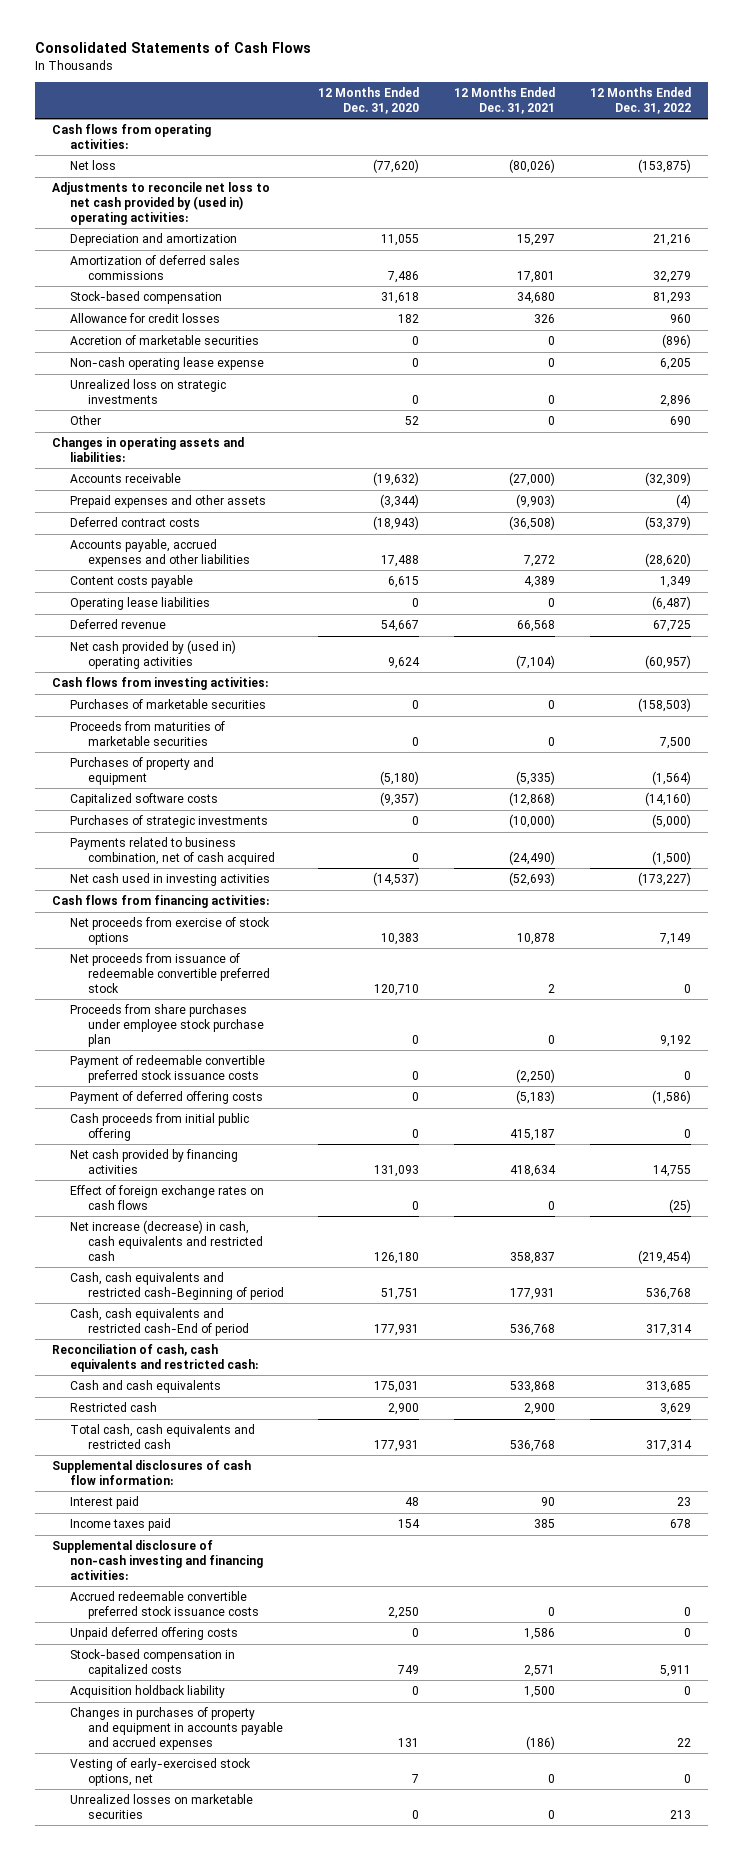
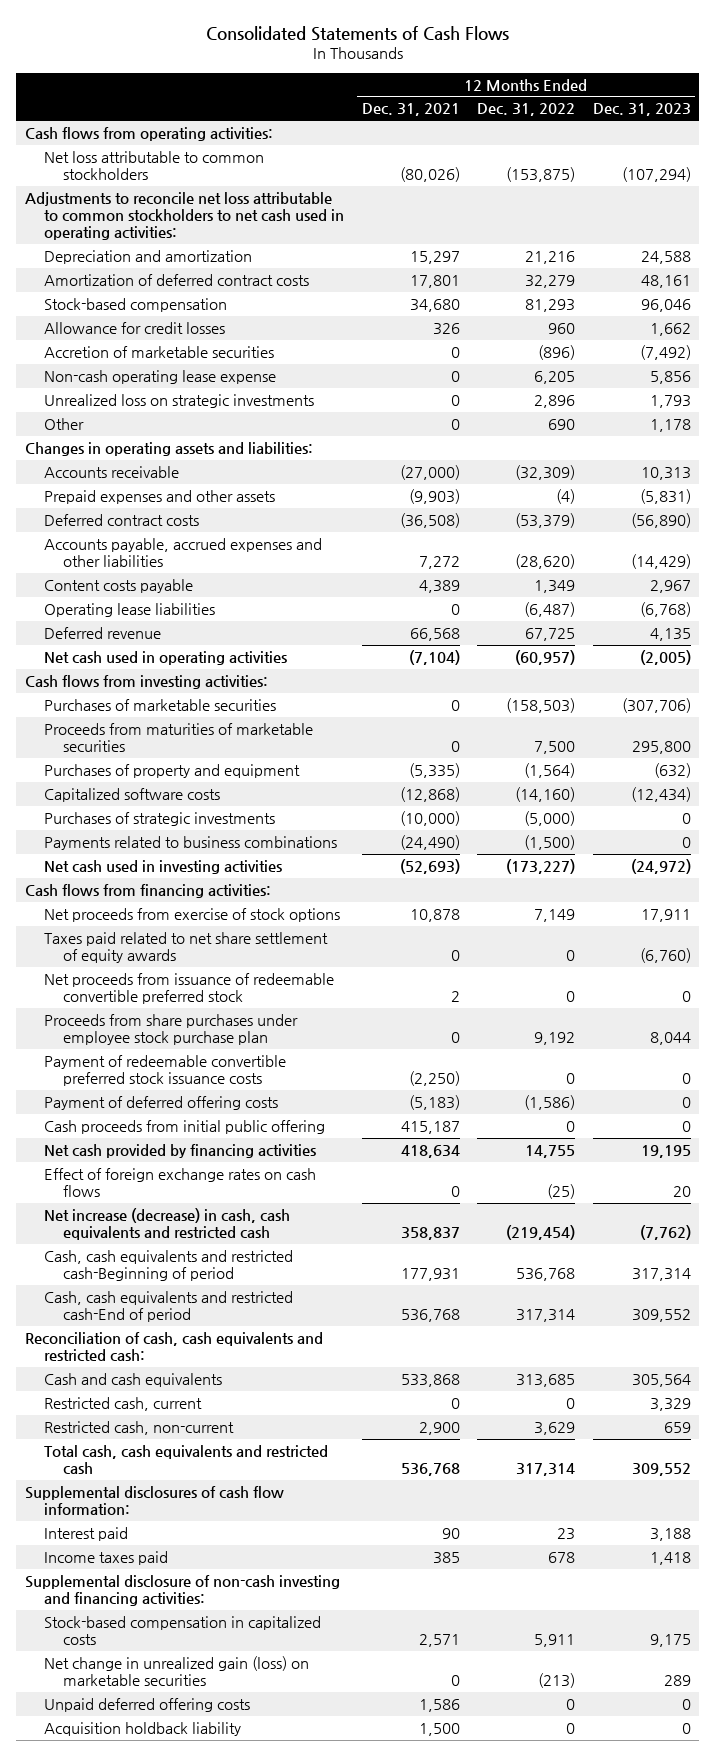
[318,87,420,114] 12 Months Ended Dec. 31, 2020 -> none
none -> [592,103,691,117] Dec. 31, 2023
[69,160,116,171] Net loss -> [44,150,265,181] Net loss attributable to common stockholders
[51,182,270,225] Adjustments to reconcile net loss to net cash provided by (used in) operating activities: -> [24,191,345,241] Adjustments to reconcile net loss attributable to common stockholders to net cash used in operating activities:
[69,255,240,280] Amortization of deferred sales commissions -> [44,273,310,286] Amortization of deferred contract costs
[69,640,236,669] Net cash provided by (used in) operating activities -> [44,650,288,665] Net cash used in operating activities
[69,837,275,865] Payments related to business combination, net of cash acquired -> [44,835,338,850] Payments related to business combinations
none -> [44,931,329,964] Taxes paid related to net share settlement of equity awards
none -> [44,1396,203,1411] Restricted cash, current
[69,1402,157,1413] Restricted cash -> [44,1420,235,1435] Restricted cash, non-current
[69,1591,259,1619] Accrued redeemable convertible preferred stock issuance costs -> none
none -> [44,1655,310,1687] Net change in unrealized gain (loss) on marketable securities
[69,1627,238,1641] Unpaid deferred offering costs -> [44,1697,251,1712] Unpaid deferred offering costs
[69,1707,283,1750] Changes in purchases of property and equipment in accounts payable and accrued expenses -> none
[69,1758,251,1786] Vesting of early-exercised stock options, net -> none
[69,1794,253,1819] Unrealized losses on marketable securities -> none

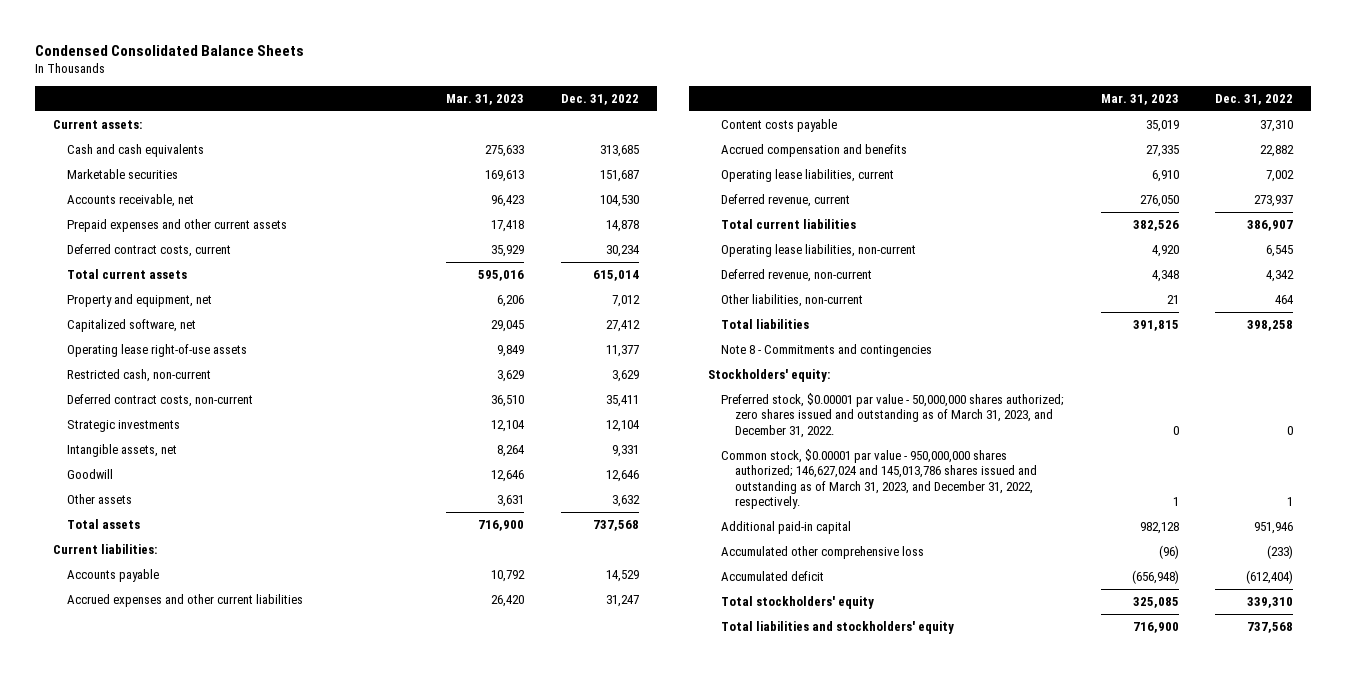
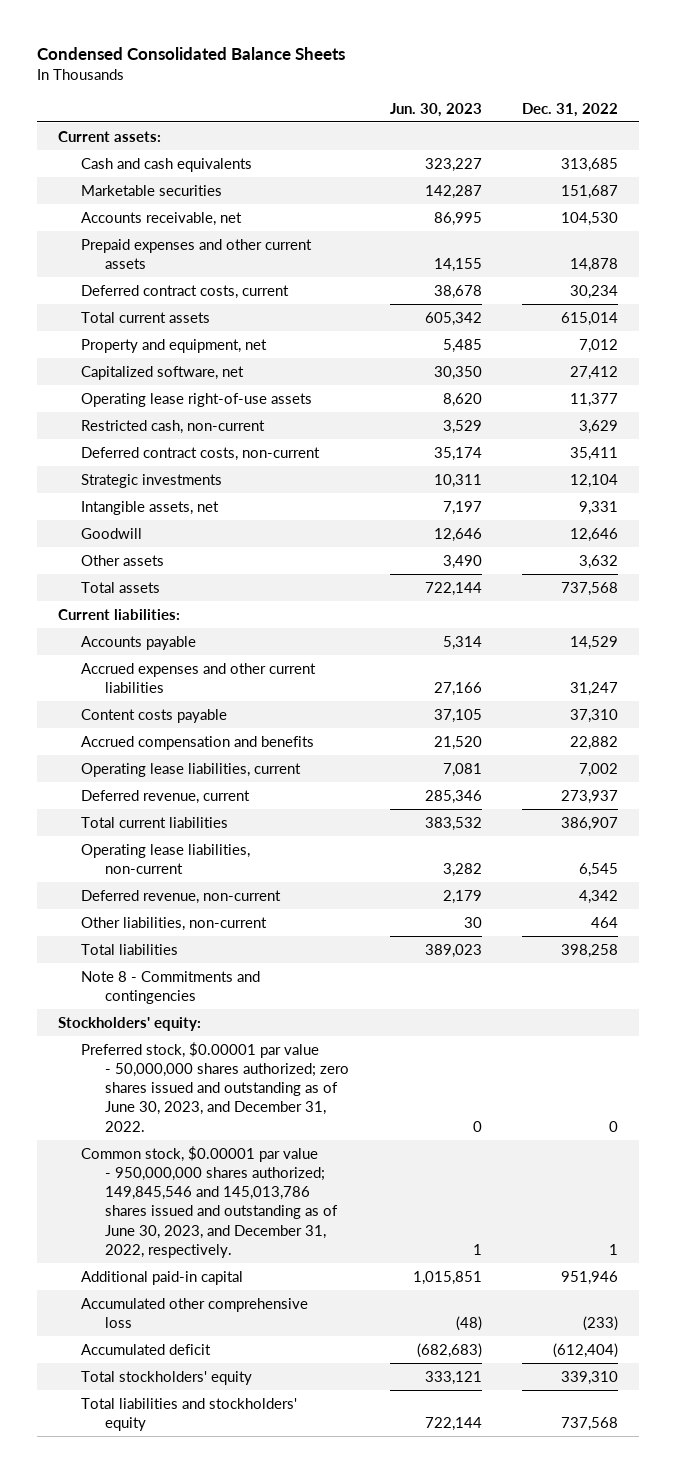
[446,94,525,106] Mar. 31, 2023 -> none
none -> [389,102,482,117] Jun. 30, 2023
[721,392,1065,438] Preferred stock, $0.00001 par value - 50,000,000 shares authorized; zero shares issued and outstanding as of March 31, 2023, and December 31, 2022. -> [81,1041,349,1132] Preferred stock, $0.00001 par value - 50,000,000 shares authorized; zero shares issued and outstanding as of June 30, 2023, and December 31, 2022.
[721,448,1038,510] Common stock, $0.00001 par value - 950,000,000 shares authorized; 146,627,024 and 145,013,786 shares issued and outstanding as of March 31, 2023, and December 31, 2022, respectively. -> [81,1145,338,1258] Common stock, $0.00001 par value - 950,000,000 shares authorized; 149,845,546 and 145,013,786 shares issued and outstanding as of June 30, 2023, and December 31, 2022, respectively.

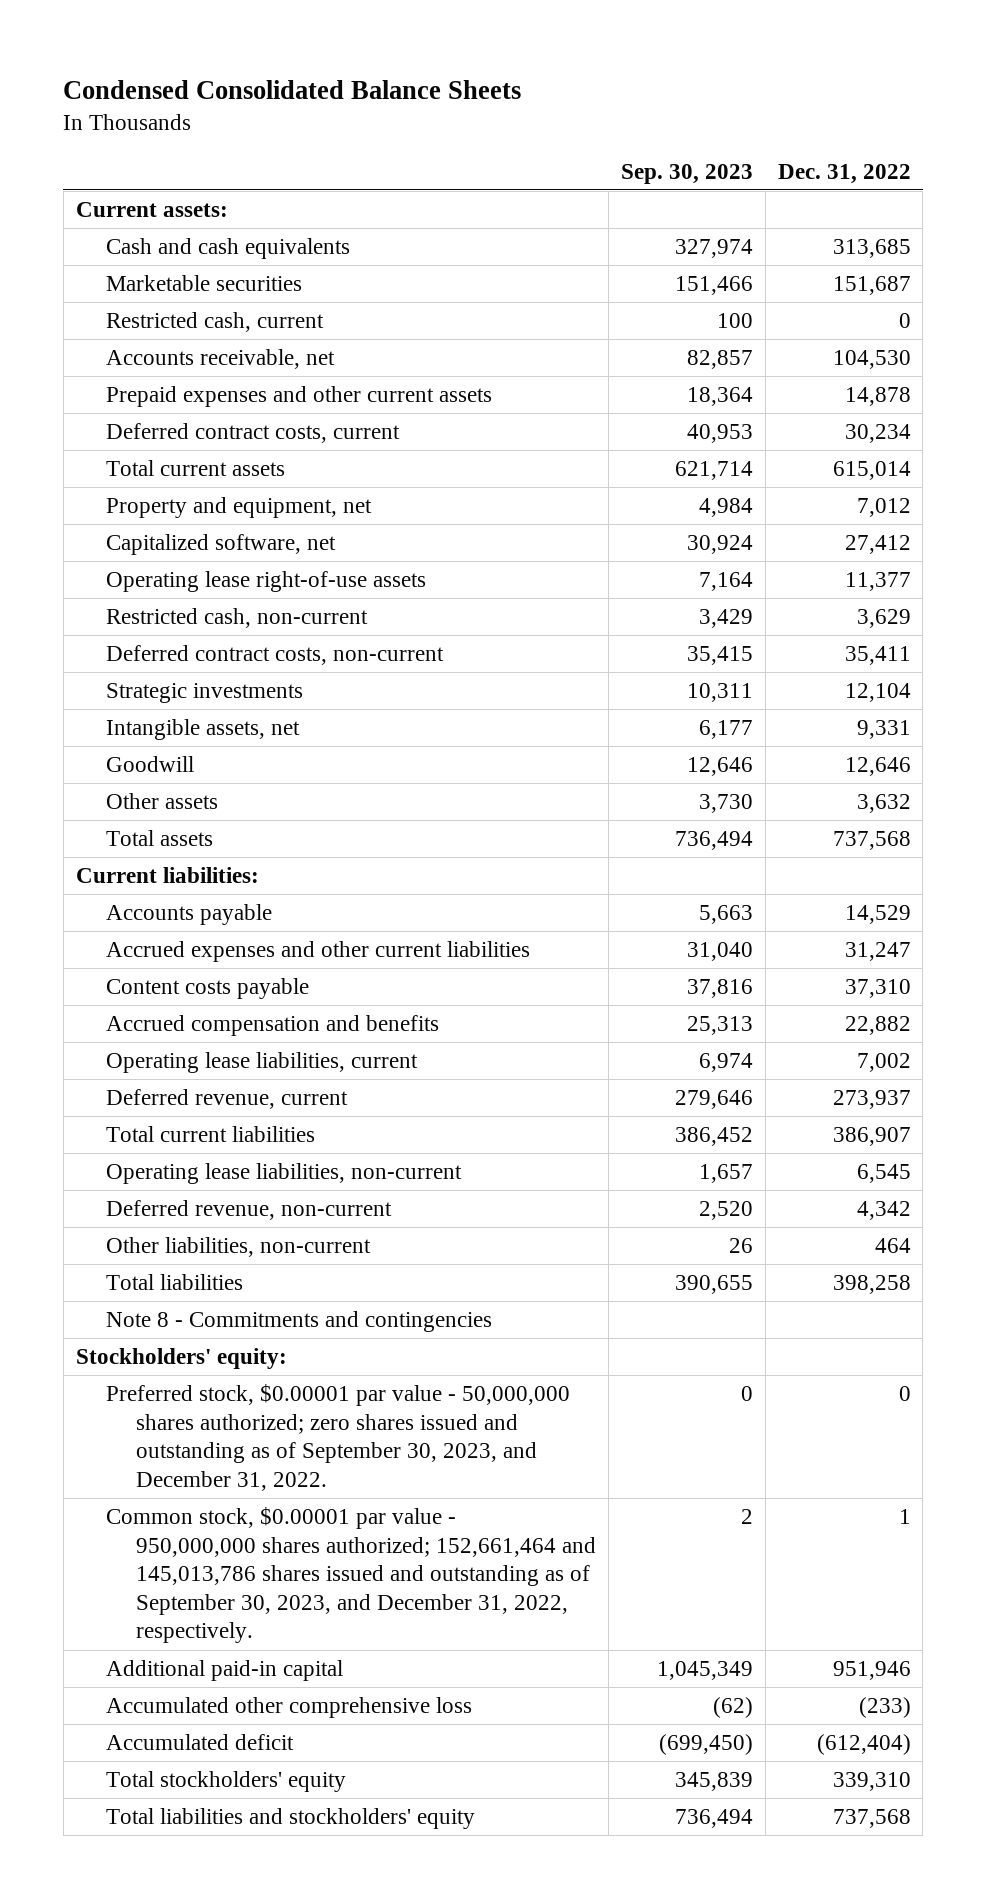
[389,102,482,117] Jun. 30, 2023 -> none
none -> [620,163,753,184] Sep. 30, 2023
none -> [106,311,325,332] Restricted cash, current
[81,1041,349,1132] Preferred stock, $0.00001 par value - 50,000,000 shares authorized; zero shares issued and outstanding as of June 30, 2023, and December 31, 2022. -> [106,1383,571,1491] Preferred stock, $0.00001 par value - 50,000,000 shares authorized; zero shares issued and outstanding as of September 30, 2023, and December 31, 2022.
[81,1145,338,1258] Common stock, $0.00001 par value - 950,000,000 shares authorized; 149,845,546 and 145,013,786 shares issued and outstanding as of June 30, 2023, and December 31, 2022, respectively. -> [106,1506,597,1644] Common stock, $0.00001 par value - 950,000,000 shares authorized; 152,661,464 and 145,013,786 shares issued and outstanding as of September 30, 2023, and December 31, 2022, respectively.

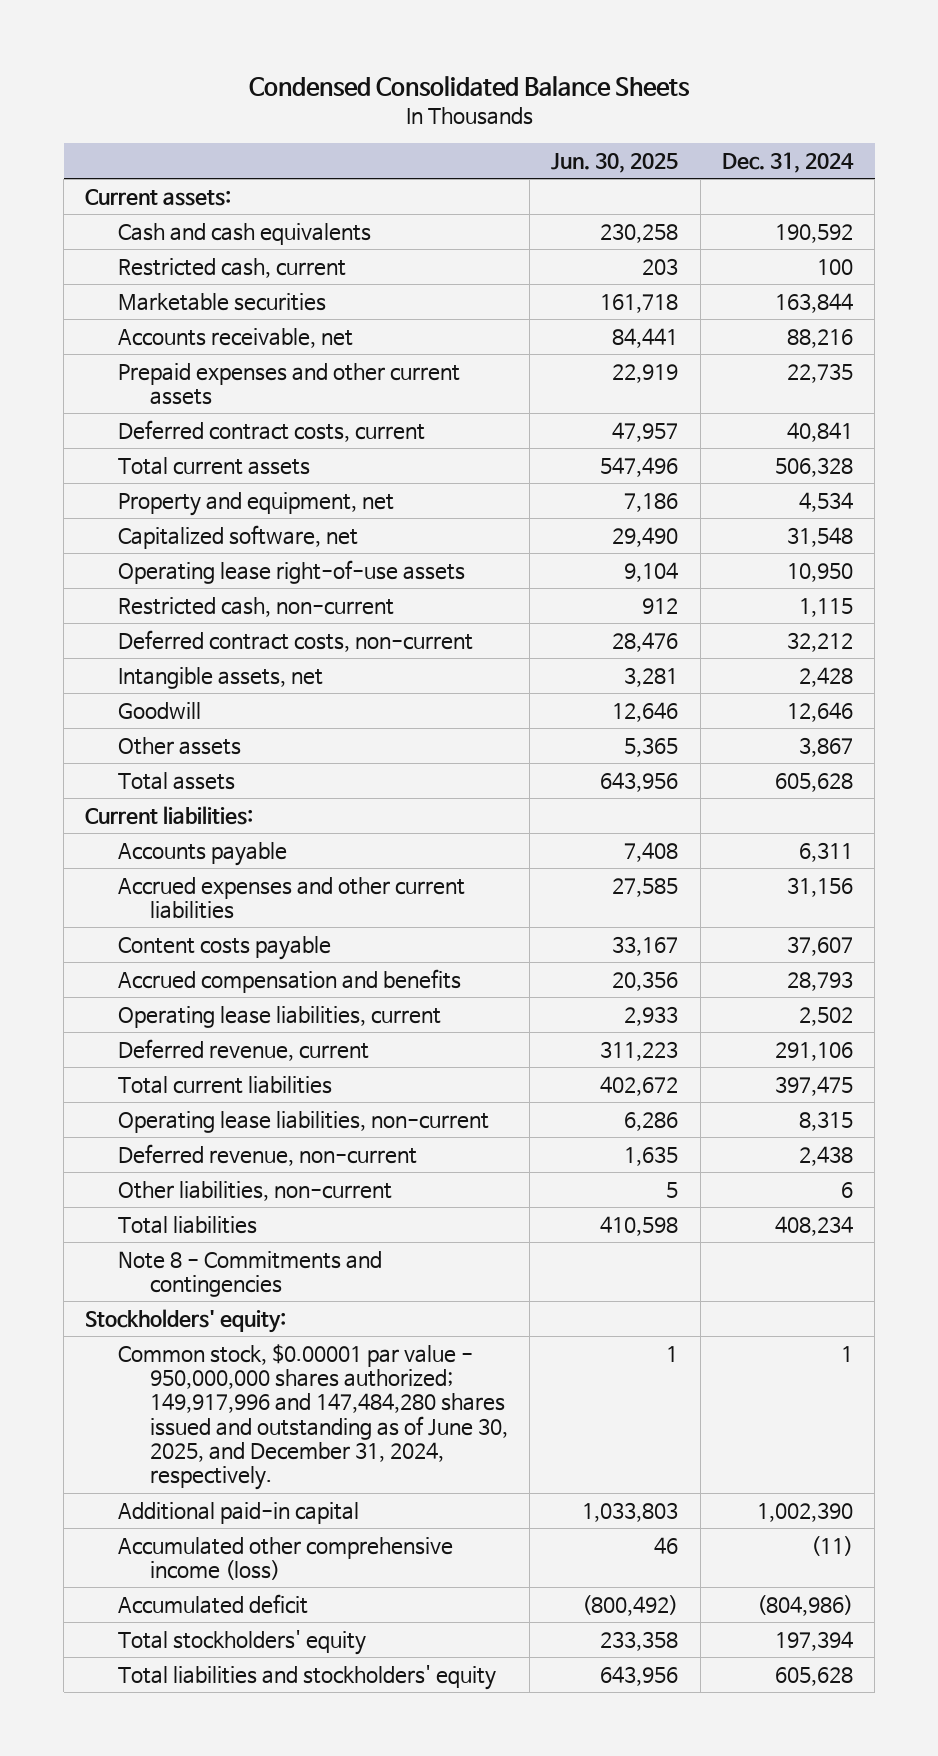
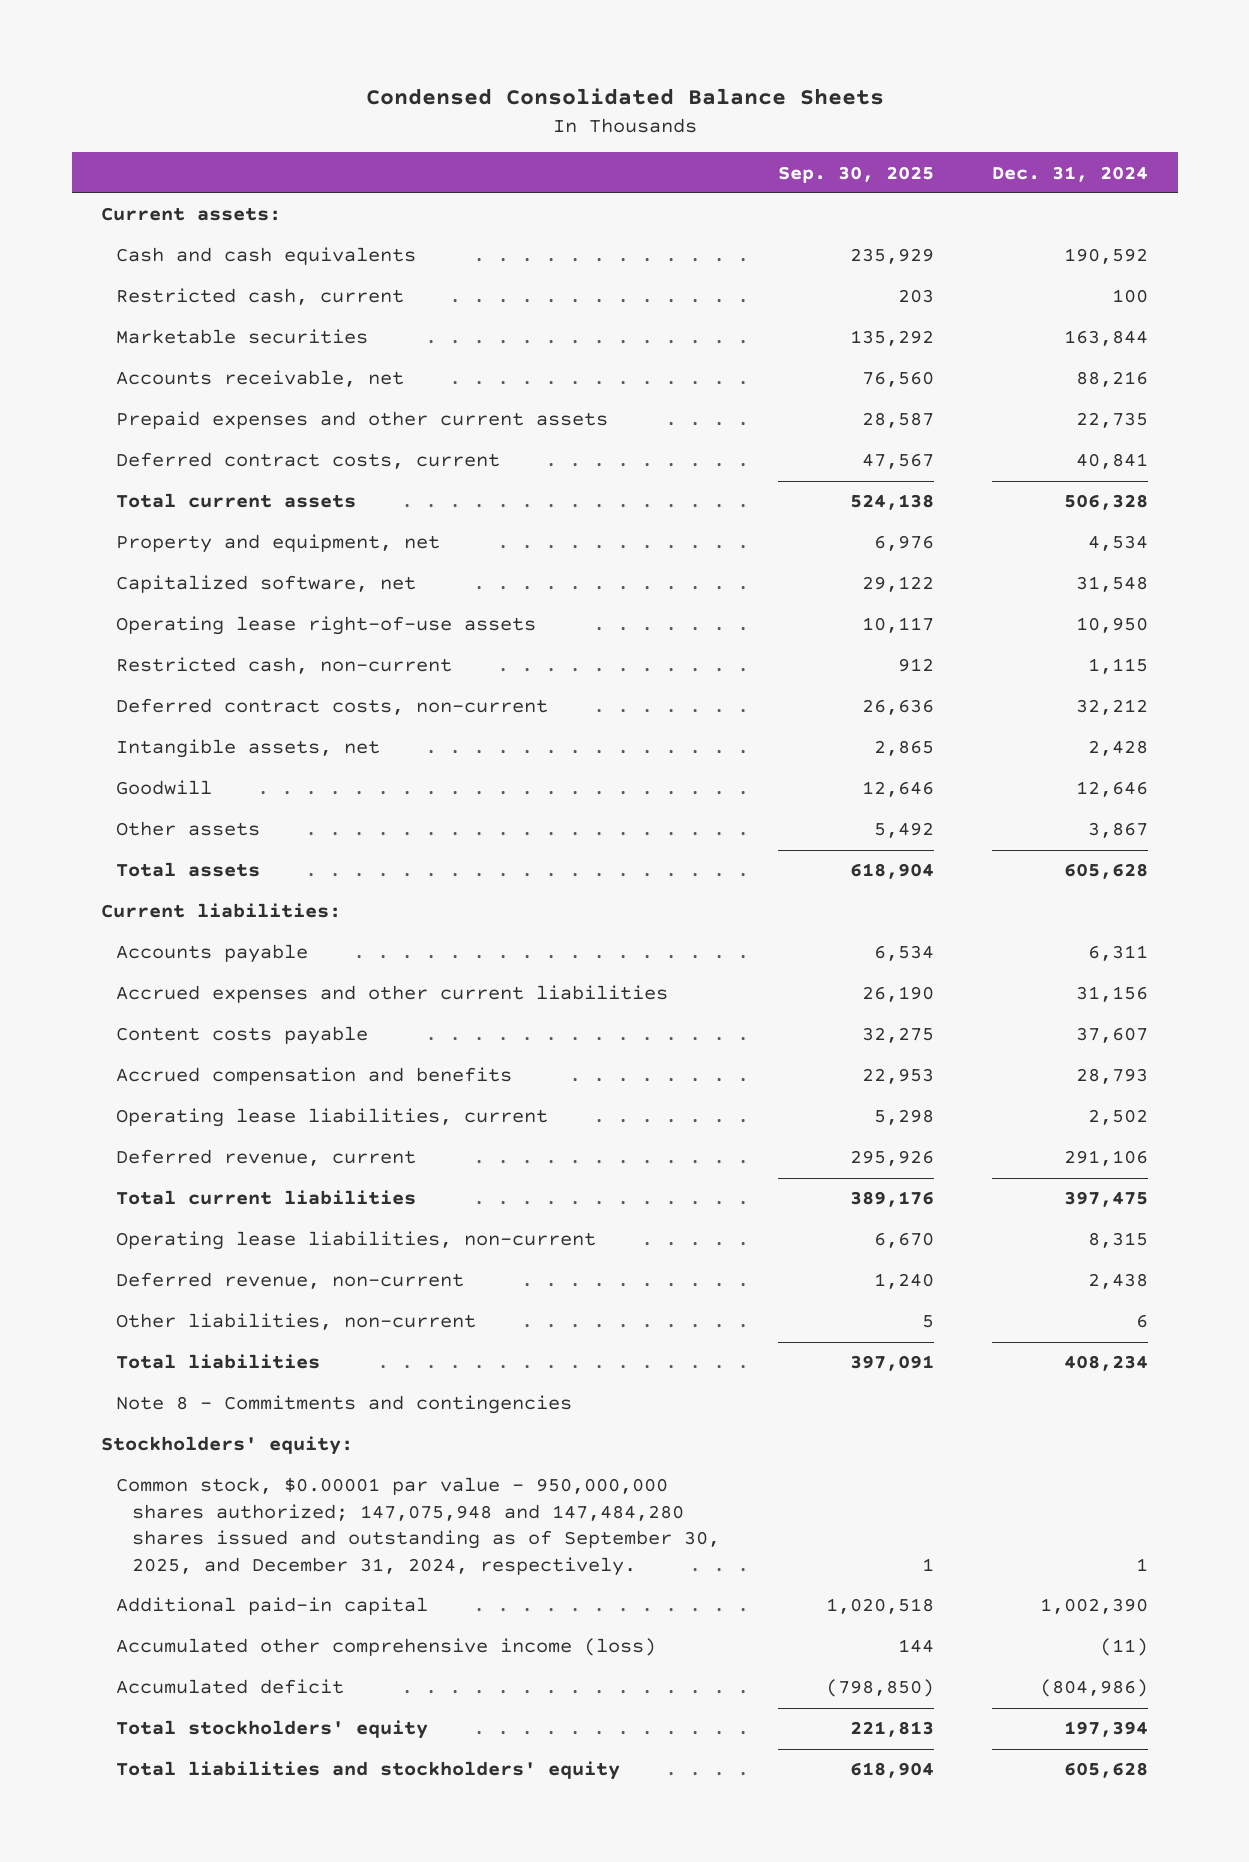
[551,153,679,174] Jun. 30, 2025 -> none
none -> [778,165,935,183] Sep. 30, 2025
[117,1343,508,1491] Common stock, $0.00001 par value - 950,000,000 shares authorized; 149,917,996 and 147,484,280 shares issued and outstanding as of June 30, 2025, and December 31, 2024, respectively. -> [116,1477,720,1577] Common stock, $0.00001 par value - 950,000,000 shares authorized; 147,075,948 and 147,484,280 shares issued and outstanding as of September 30, 2025, and December 31, 2024, respectively.

